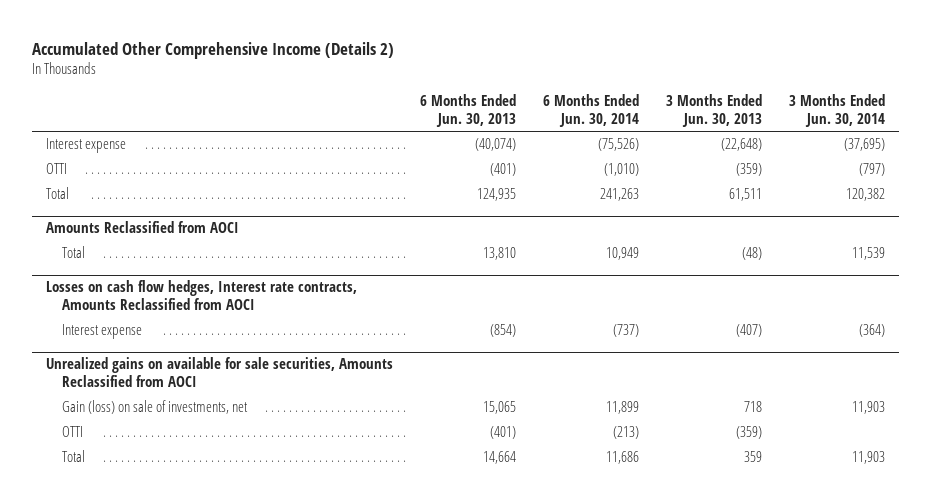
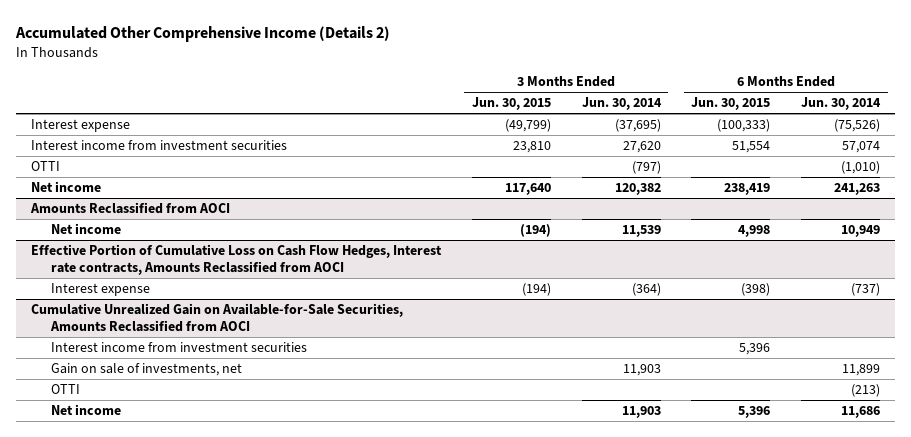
[419,93,516,128] 6 Months Ended Jun. 30, 2013 -> none
[665,93,762,128] 3 Months Ended Jun. 30, 2013 -> none
none -> [471,97,551,111] Jun. 30, 2015
none -> [691,97,771,111] Jun. 30, 2015
none -> [31,140,288,151] Interest income from investment securities
[45,187,69,200] Total -> [31,181,102,193] Net income
[61,246,85,259] Total -> [51,223,122,235] Net income
[45,280,357,311] Losses on cash flow hedges, Interest rate contracts, Amounts Reclassified from AOCI -> [31,244,443,276] Effective Portion of Cumulative Loss on Cash Flow Hedges, Interest rate contracts, Amounts Reclassified from AOCI
[45,357,393,388] Unrealized gains on available for sale securities, Amounts Reclassified from AOCI -> [31,303,404,333] Cumulative Unrealized Gain on Available-for-Sale Securities, Amounts Reclassified from AOCI
none -> [51,342,308,353] Interest income from investment securities
[61,400,248,415] Gain (loss) on sale of investments, net -> [51,363,243,377] Gain on sale of investments, net
[61,450,85,463] Total -> [51,404,122,416] Net income

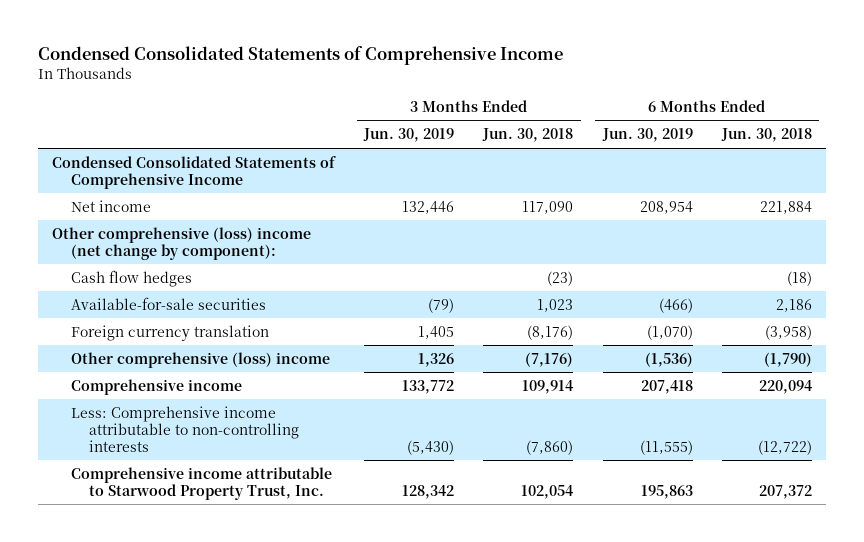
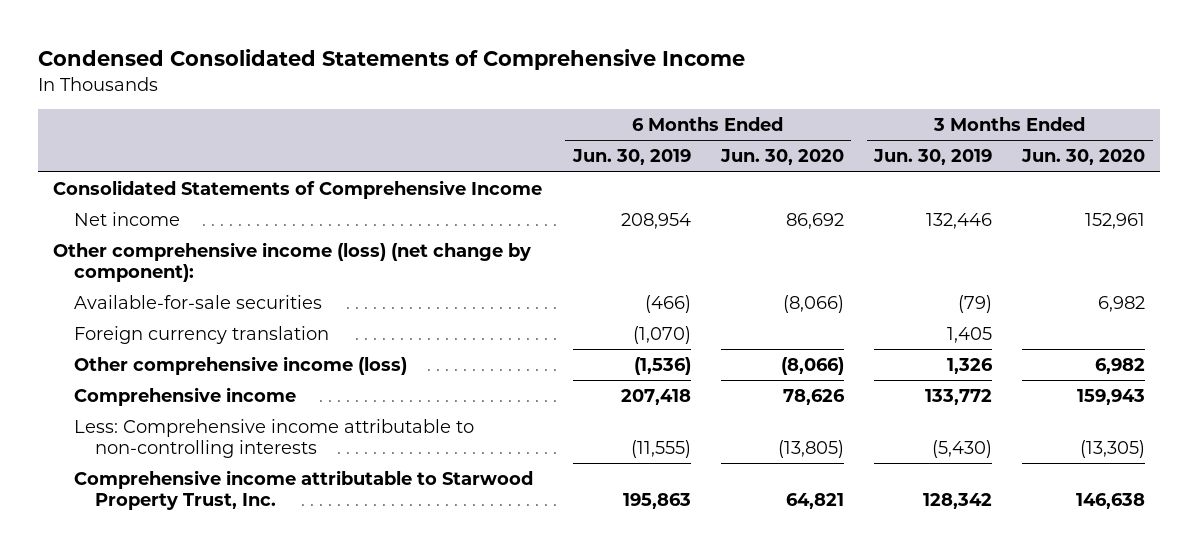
[482,128,574,143] Jun. 30, 2018 -> none
[720,128,812,143] Jun. 30, 2018 -> none
none -> [719,149,844,166] Jun. 30, 2020
none -> [1021,149,1146,166] Jun. 30, 2020
[52,155,337,189] Condensed Consolidated Statements of Comprehensive Income -> [53,180,543,200] Consolidated Statements of Comprehensive Income
[70,269,192,287] Cash flow hedges -> none
[52,226,312,260] Other comprehensive (loss) income (net change by component): -> [53,242,532,282] Other comprehensive income (loss) (net change by component):
[70,351,330,368] Other comprehensive (loss) income -> [74,356,408,376] Other comprehensive income (loss)

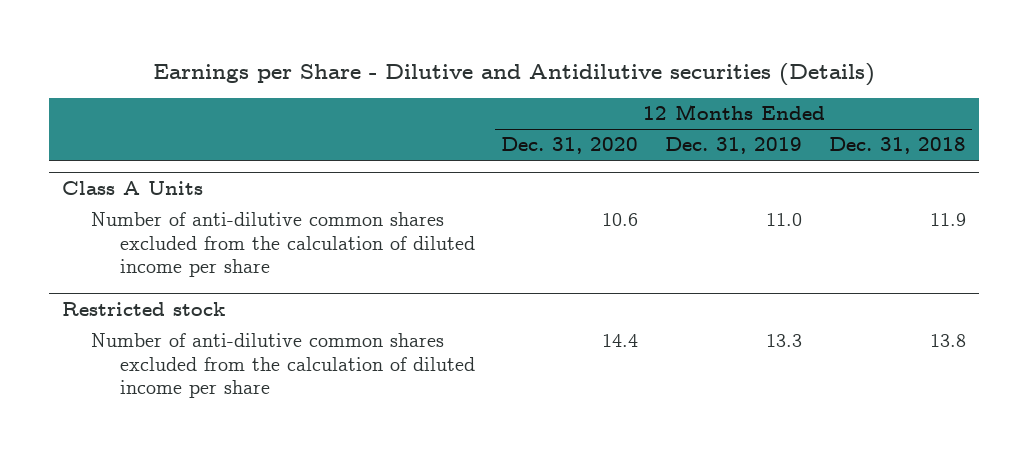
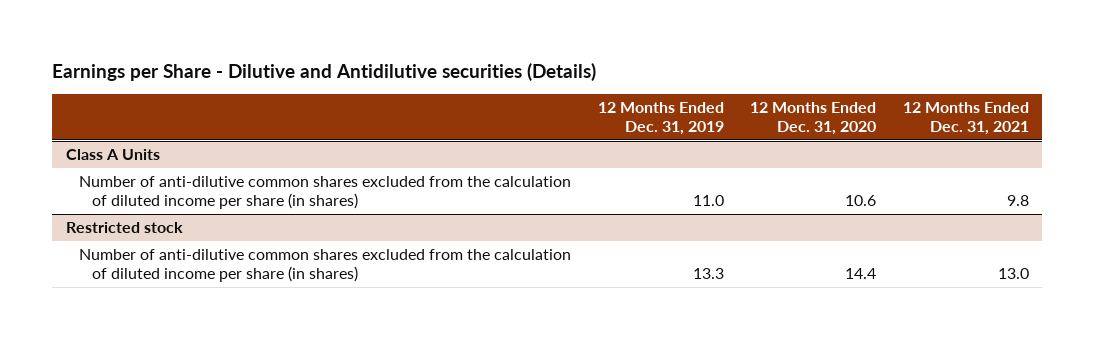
[828,137,966,155] Dec. 31, 2018 -> none
none -> [902,102,1029,135] 12 Months Ended Dec. 31, 2021
[90,212,475,278] Number of anti-dilutive common shares excluded from the calculation of diluted income per share -> [79,176,572,210] Number of anti-dilutive common shares excluded from the calculation of diluted income per share (in shares)
[90,333,475,399] Number of anti-dilutive common shares excluded from the calculation of diluted income per share -> [79,249,572,283] Number of anti-dilutive common shares excluded from the calculation of diluted income per share (in shares)

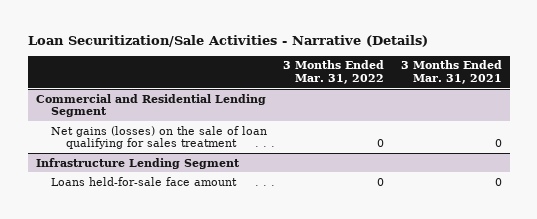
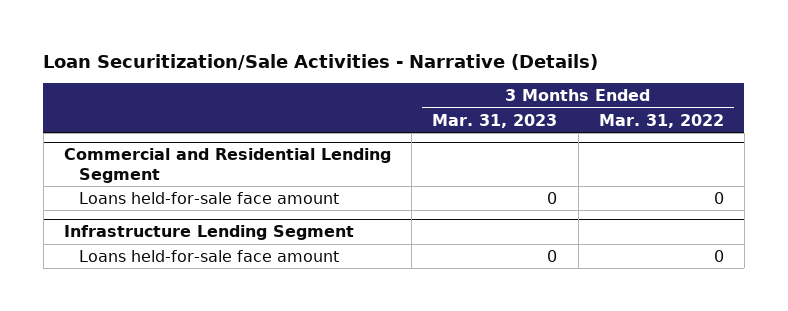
[400,60,502,85] 3 Months Ended Mar. 31, 2021 -> none
none -> [432,113,558,128] Mar. 31, 2023
[50,125,267,150] Net gains (losses) on the sale of loan qualifying for sales treatment -> none
none -> [78,191,339,204] Loans held-for-sale face amount

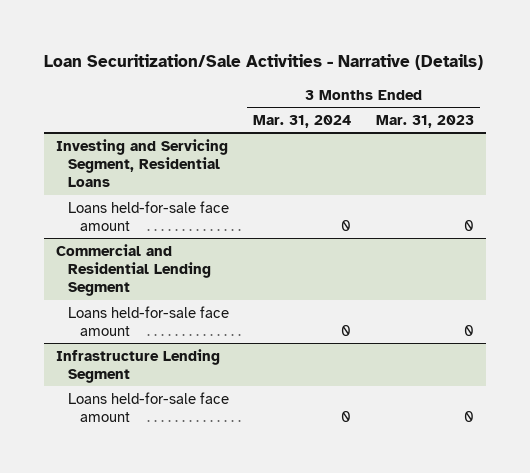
[598,113,724,128] Mar. 31, 2022 -> none
none -> [253,114,352,128] Mar. 31, 2024
none -> [56,138,229,188] Investing and Servicing Segment, Residential Loans
none -> [68,200,230,231] Loans held-for-sale face amount

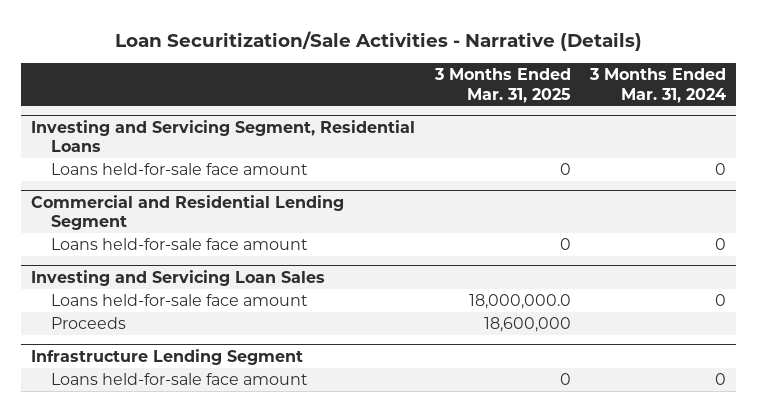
[375,114,474,128] Mar. 31, 2023 -> none
none -> [433,68,571,103] 3 Months Ended Mar. 31, 2025
none -> [31,269,326,286] Investing and Servicing Loan Sales
none -> [51,294,309,307] Loans held-for-sale face amount
none -> [51,317,127,330] Proceeds

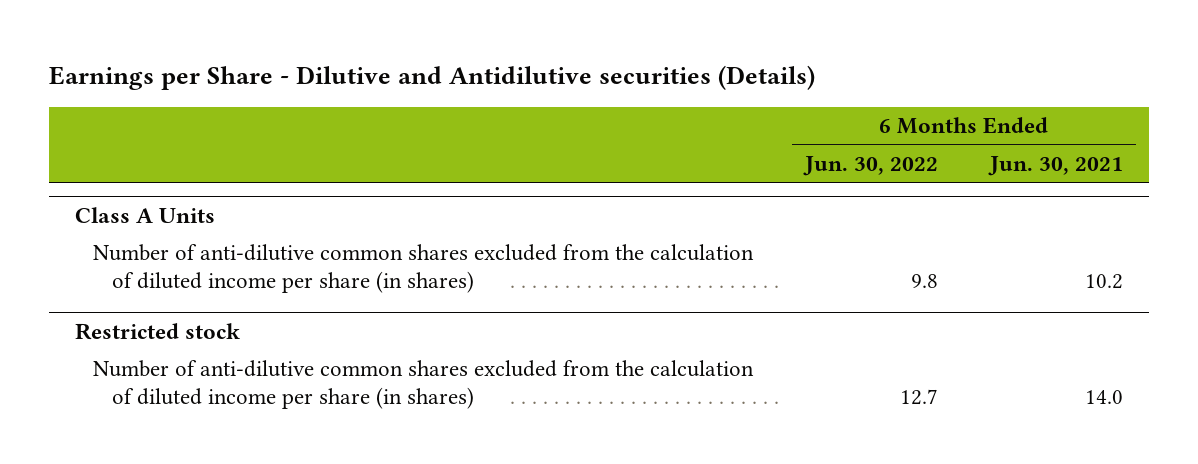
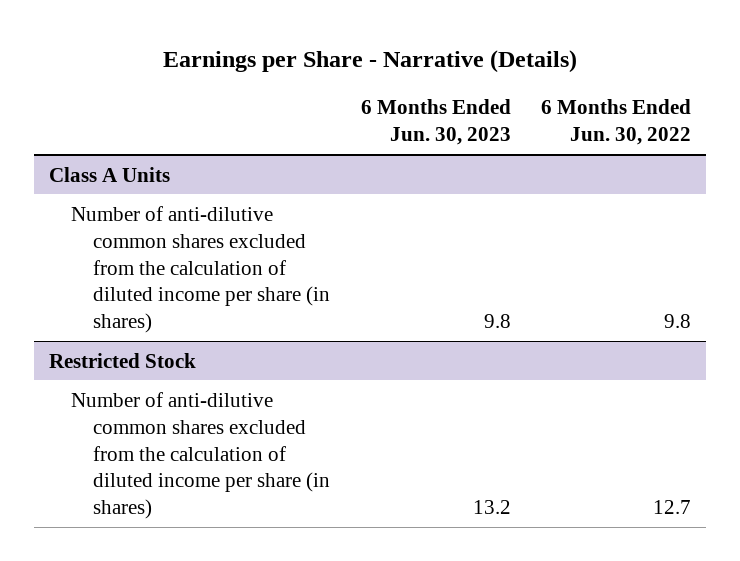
[48,65,815,91] Earnings per Share - Dilutive and Antidilutive securities (Details) -> [162,49,577,73] Earnings per Share - Narrative (Details)
[987,155,1123,176] Jun. 30, 2021 -> none
none -> [360,99,511,146] 6 Months Ended Jun. 30, 2023
[74,323,240,341] Restricted stock -> [49,352,197,368] Restricted Stock

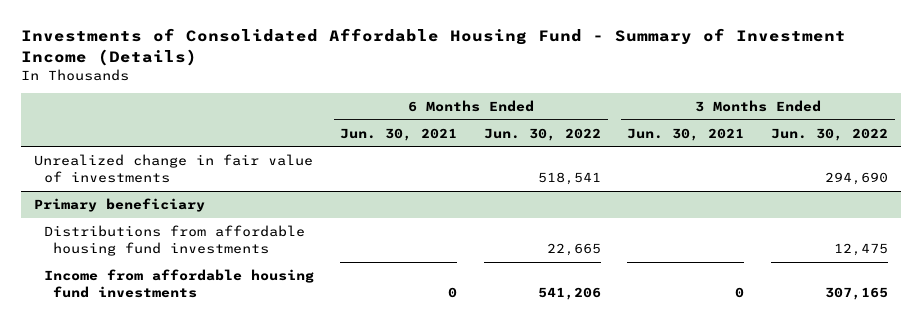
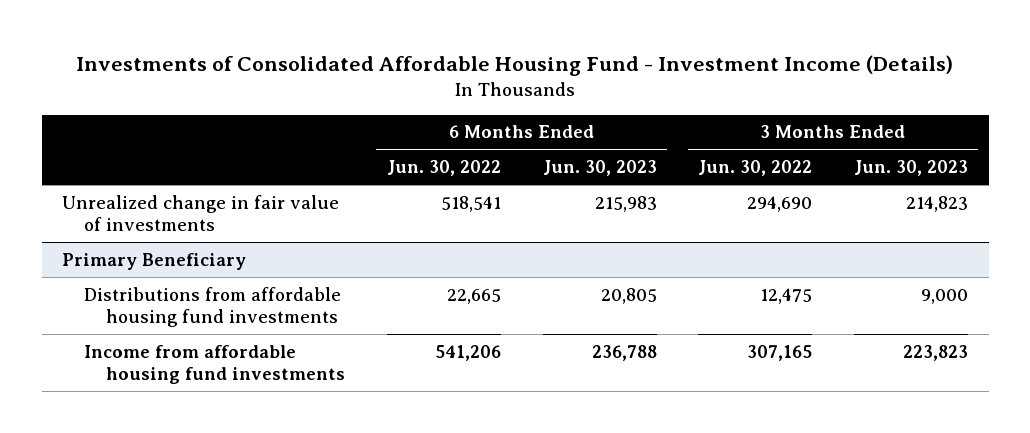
[20,28,846,66] Investments of Consolidated Affordable Housing Fund - Summary of Investment Income (Details) -> [76,54,954,76] Investments of Consolidated Affordable Housing Fund - Investment Income (Details)
[340,127,458,141] Jun. 30, 2021 -> none
[627,127,745,141] Jun. 30, 2021 -> none
none -> [542,160,657,177] Jun. 30, 2023
none -> [853,160,968,177] Jun. 30, 2023
[34,197,206,212] Primary beneficiary -> [62,252,247,270] Primary Beneficiary

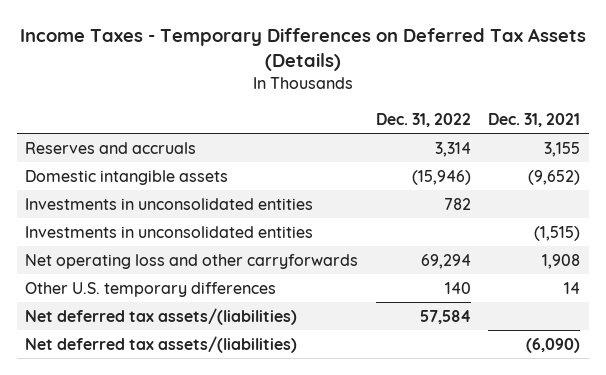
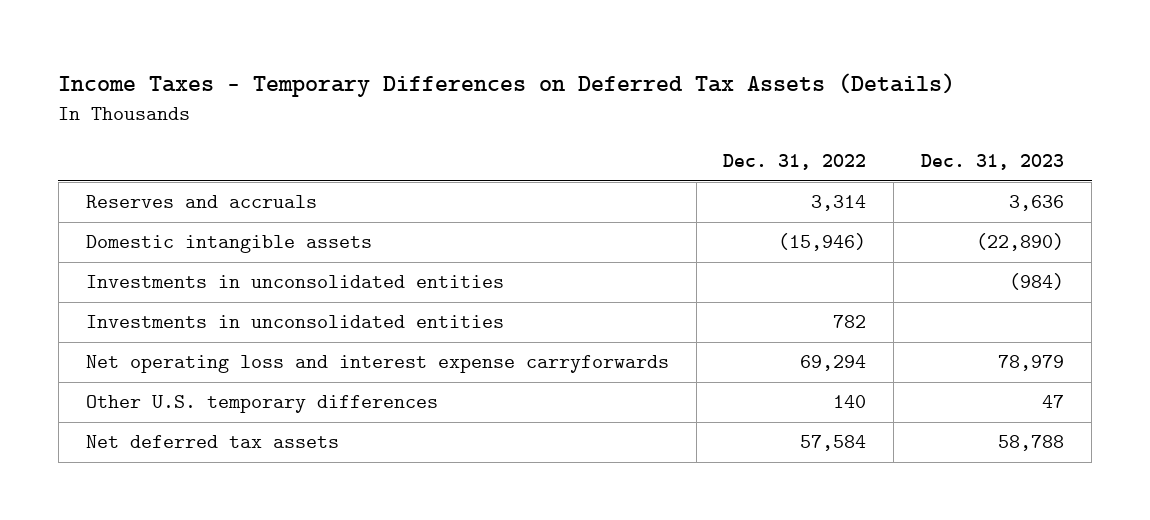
[488,113,581,128] Dec. 31, 2021 -> none
none -> [921,154,1065,171] Dec. 31, 2023
[25,197,314,210] Investments in unconsolidated entities -> [85,315,504,329] Investments in unconsolidated entities
[25,253,359,269] Net operating loss and other carryforwards -> [85,355,669,374] Net operating loss and interest expense carryforwards
[25,335,298,353] Net deferred tax assets/(liabilities) -> none
[25,307,298,325] Net deferred tax assets/(liabilities) -> [85,435,339,449] Net deferred tax assets

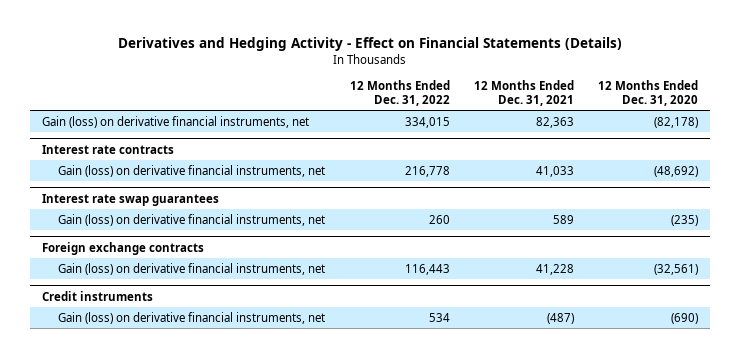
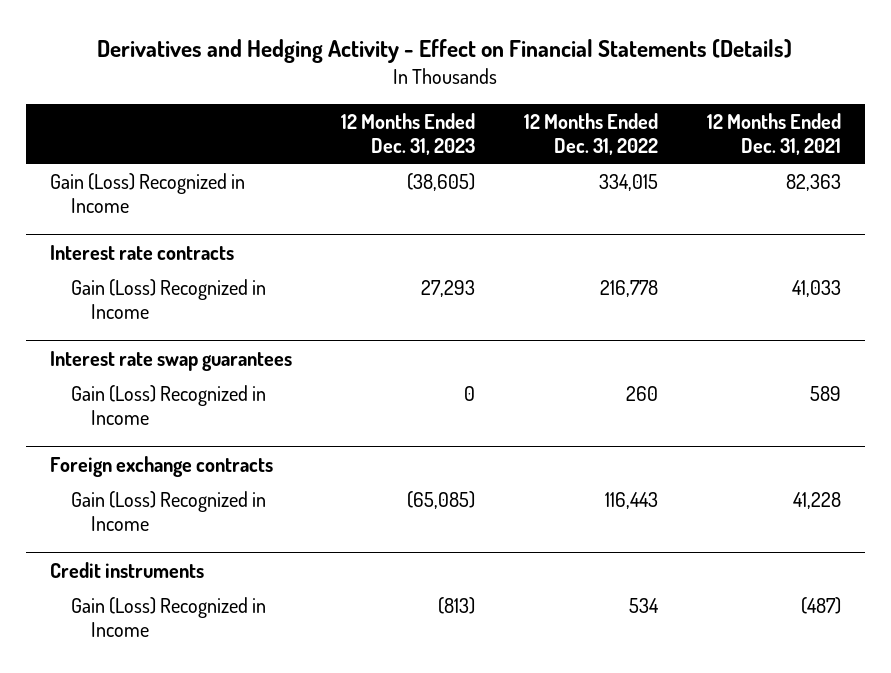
[598,80,699,106] 12 Months Ended Dec. 31, 2020 -> none
none -> [340,113,475,155] 12 Months Ended Dec. 31, 2023
[41,115,309,128] Gain (loss) on derivative financial instruments, net -> [49,173,245,213] Gain (Loss) Recognized in Income
[58,164,326,177] Gain (loss) on derivative financial instruments, net -> [70,279,266,319] Gain (Loss) Recognized in Income
[58,213,326,226] Gain (loss) on derivative financial instruments, net -> [70,385,266,425] Gain (Loss) Recognized in Income
[58,262,326,275] Gain (loss) on derivative financial instruments, net -> [70,491,266,531] Gain (Loss) Recognized in Income
[58,311,326,324] Gain (loss) on derivative financial instruments, net -> [70,597,266,637] Gain (Loss) Recognized in Income

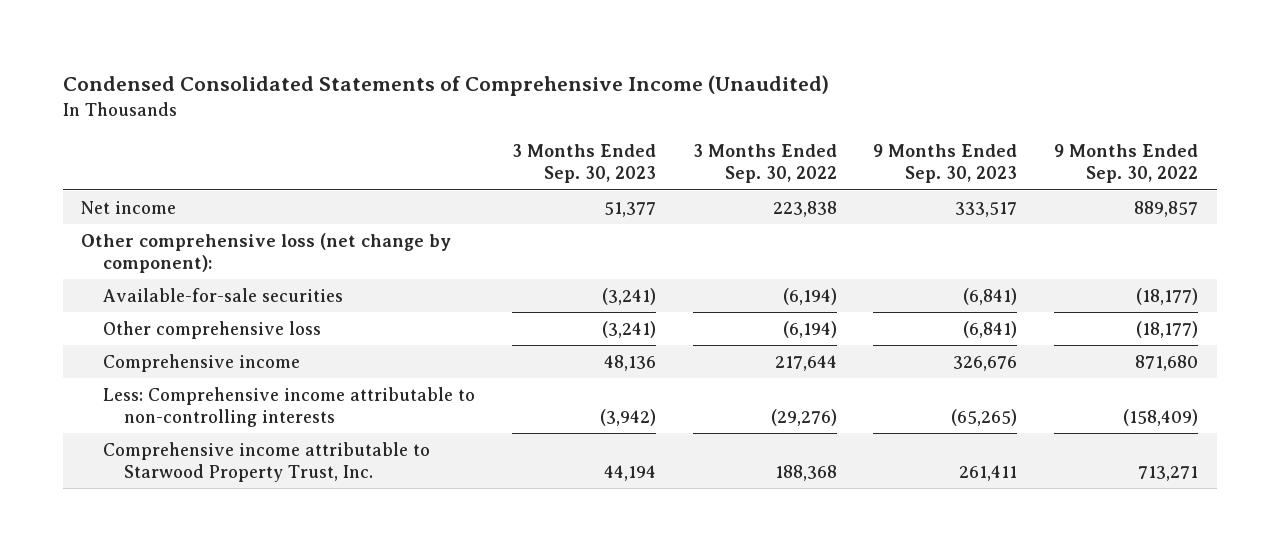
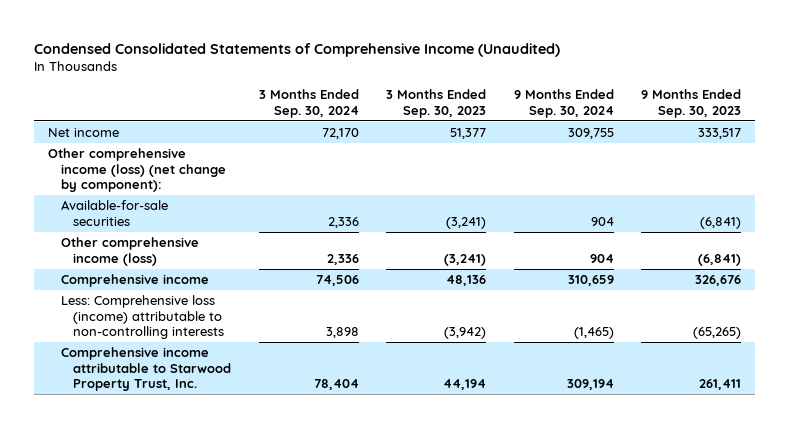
[692,143,837,184] 3 Months Ended Sep. 30, 2022 -> none
[1054,143,1199,184] 9 Months Ended Sep. 30, 2022 -> none
none -> [258,89,359,118] 3 Months Ended Sep. 30, 2024
none -> [513,89,614,118] 9 Months Ended Sep. 30, 2024
[81,232,452,274] Other comprehensive loss (net change by component): -> [47,148,226,193] Other comprehensive income (loss) (net change by component):
[102,320,321,339] Other comprehensive loss -> [60,237,199,266] Other comprehensive income (loss)
[102,386,475,428] Less: Comprehensive income attributable to non-controlling interests -> [60,295,225,340] Less: Comprehensive loss (income) attributable to non-controlling interests

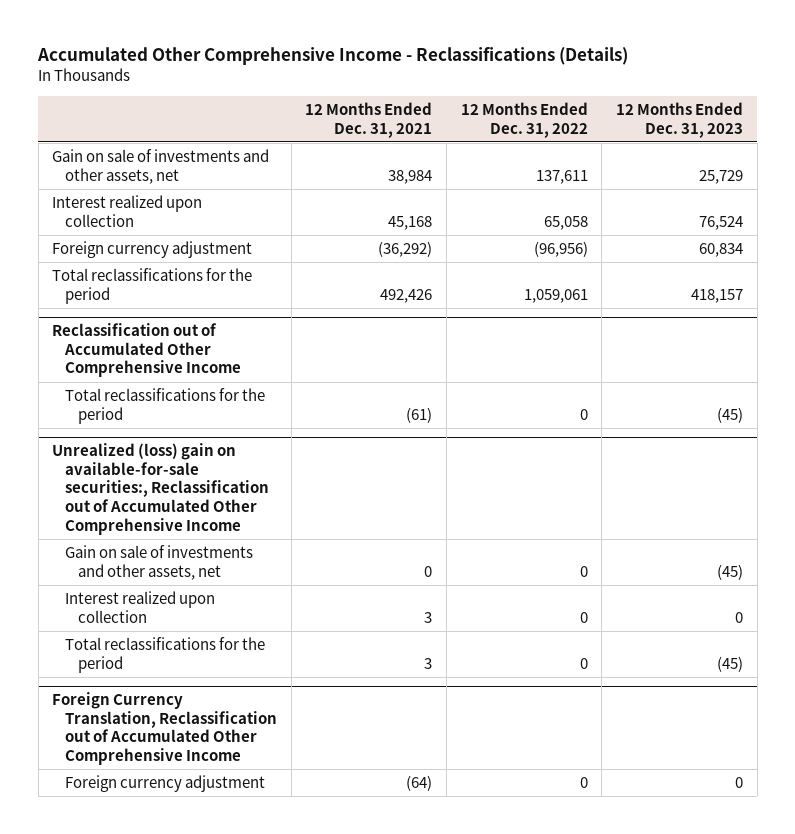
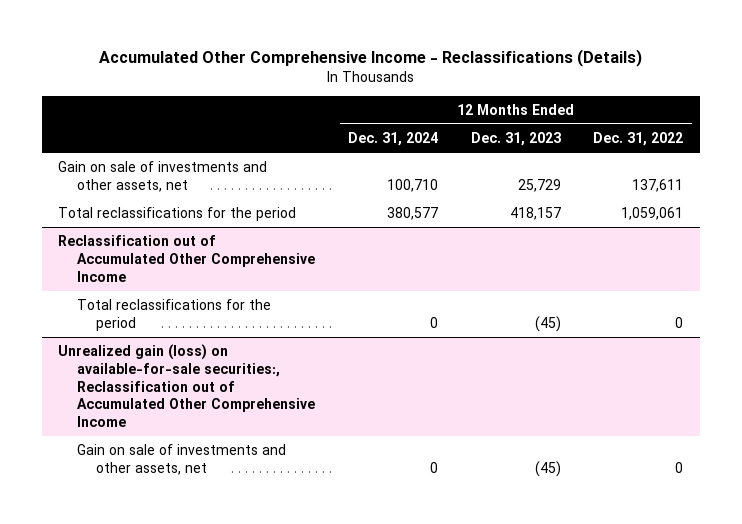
[305,101,433,138] 12 Months Ended Dec. 31, 2021 -> none
none -> [348,131,439,146] Dec. 31, 2024
[52,194,203,227] Interest realized upon collection -> none
[52,240,253,258] Foreign currency adjustment -> none
[52,443,270,535] Unrealized (loss) gain on available-for-sale securities:, Reclassification out of Accumulated Other Comprehensive Income -> [58,343,316,428] Unrealized gain (loss) on available-for-sale securities:, Reclassification out of Accumulated Other Comprehensive Income
[65,590,216,623] Interest realized upon collection -> none
[65,636,266,673] Total reclassifications for the period -> none
[52,692,278,766] Foreign Currency Translation, Reclassification out of Accumulated Other Comprehensive Income -> none
[65,774,266,792] Foreign currency adjustment -> none

